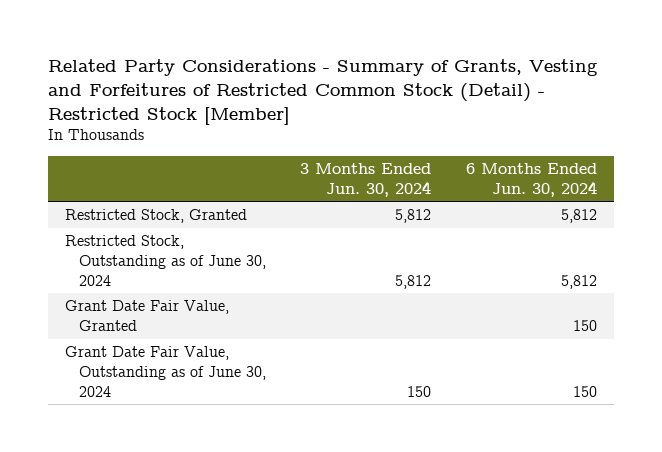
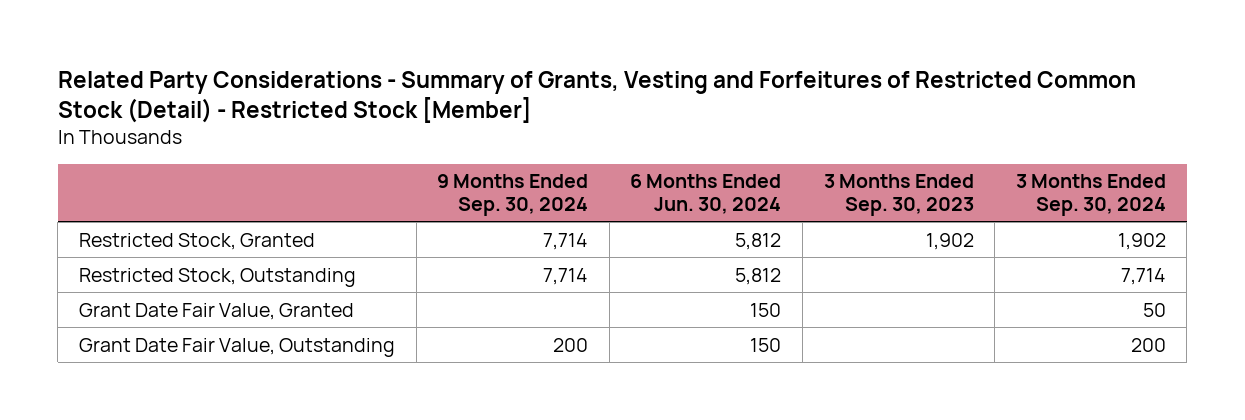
[300,162,432,197] 3 Months Ended Jun. 30, 2024 -> none
none -> [437,174,589,217] 9 Months Ended Sep. 30, 2024
none -> [823,174,974,217] 3 Months Ended Sep. 30, 2023
none -> [1015,174,1166,217] 3 Months Ended Sep. 30, 2024
[64,235,266,286] Restricted Stock, Outstanding as of June 30, 2024 -> [78,267,356,287] Restricted Stock, Outstanding
[64,346,266,397] Grant Date Fair Value, Outstanding as of June 30, 2024 -> [78,337,395,357] Grant Date Fair Value, Outstanding

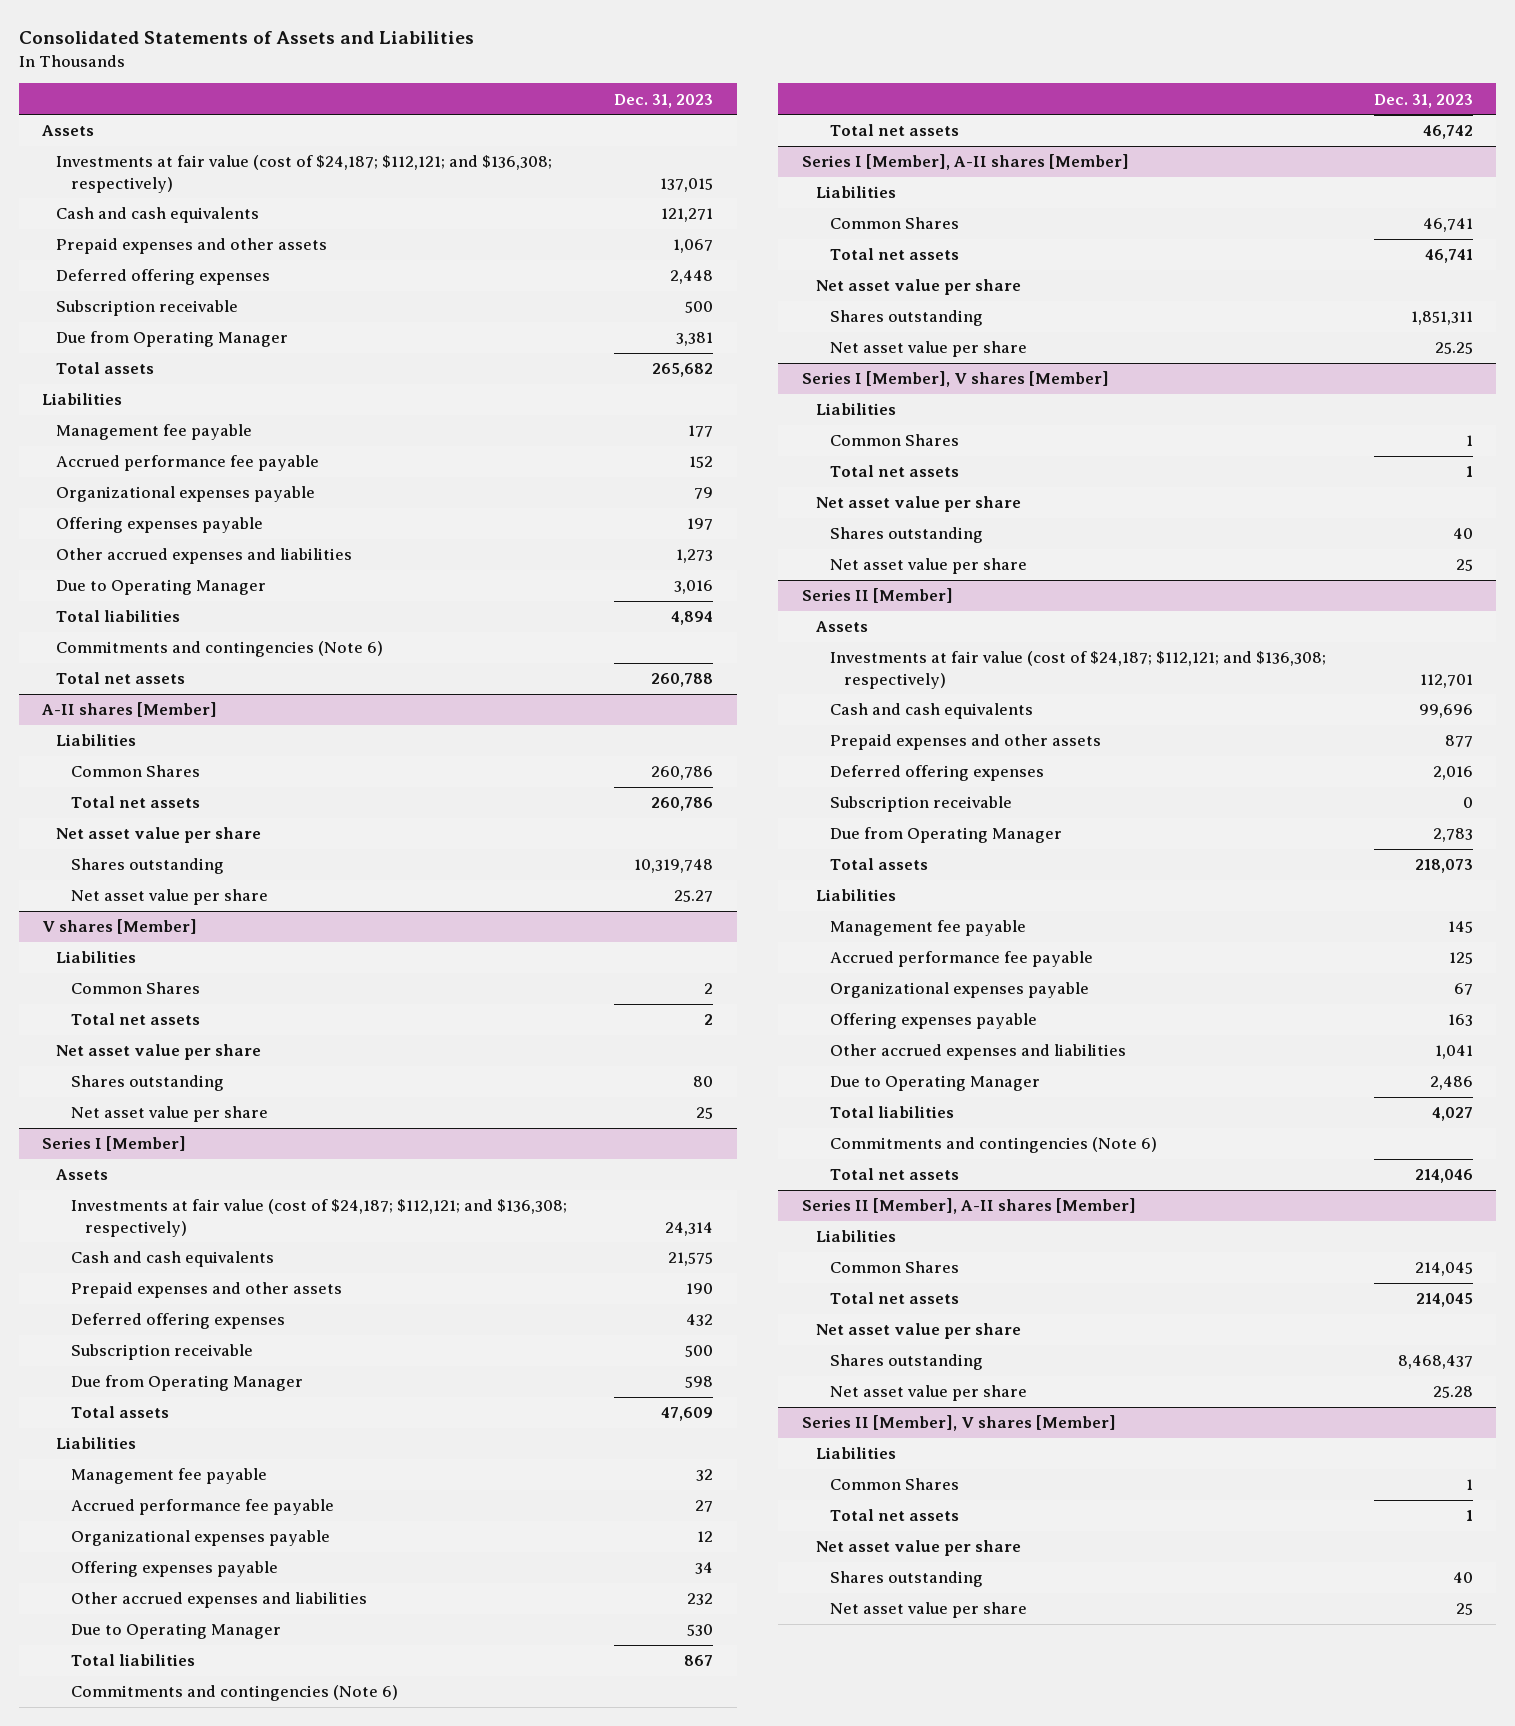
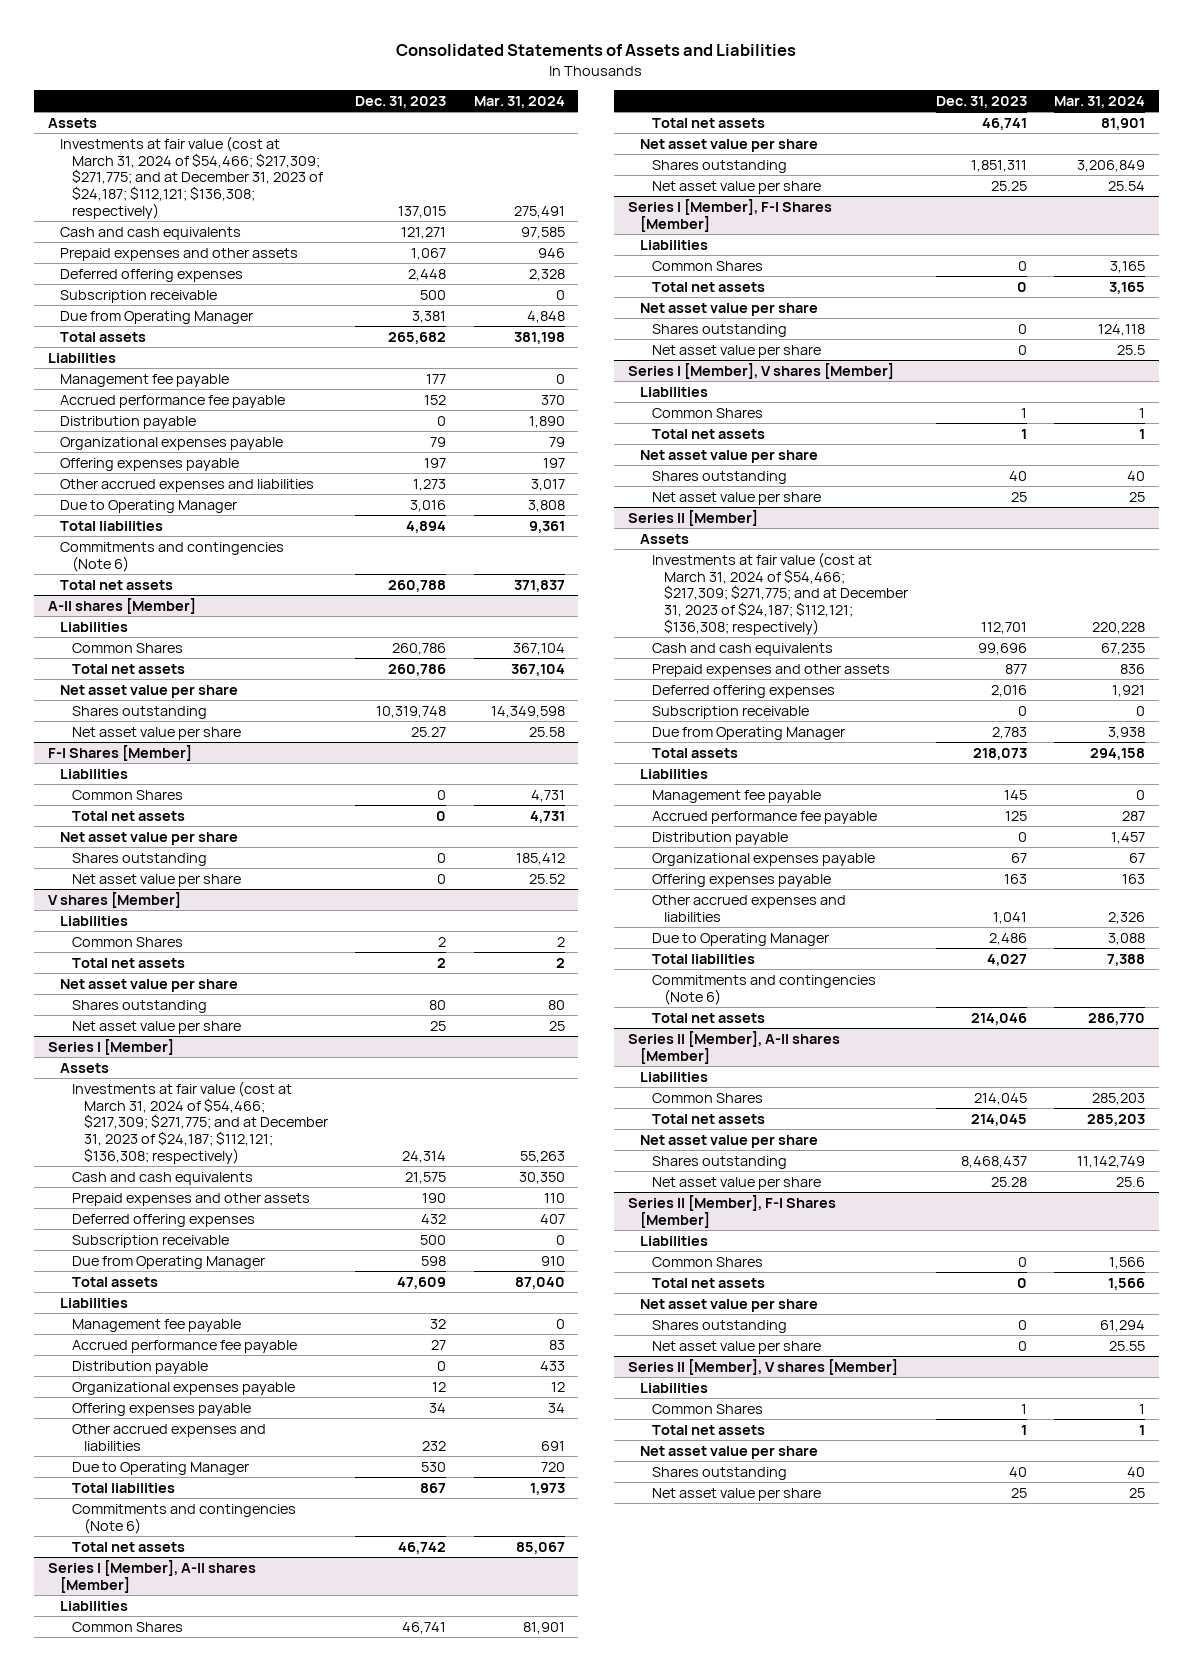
none -> [473,95,565,108] Mar. 31, 2024
[56,155,553,193] Investments at fair value (cost of $24,187; $112,121; and $136,308; respectively) -> [59,135,323,219] Investments at fair value (cost at March 31, 2024 of $54,466; $217,309; $271,775; and at December 31, 2023 of $24,187; $112,121; $136,308; respectively)
none -> [59,415,196,429] Distribution payable
none -> [47,744,192,761] F-I Shares [Member]
none -> [59,768,128,779] Liabilities
none -> [71,789,183,800] Common Shares
none -> [71,810,185,821] Total net assets
none -> [59,831,238,845] Net asset value per share
none -> [71,852,207,866] Shares outstanding
none -> [71,873,241,887] Net asset value per share
[70,1199,567,1237] Investments at fair value (cost of $24,187; $112,121; and $136,308; respectively) -> [71,1080,329,1164] Investments at fair value (cost at March 31, 2024 of $54,466; $217,309; $271,775; and at December 31, 2023 of $24,187; $112,121; $136,308; respectively)
none -> [71,1360,208,1374] Distribution payable
none -> [627,198,832,232] Series I [Member], F-I Shares [Member]
none -> [640,239,709,250] Liabilities
none -> [652,260,764,271] Common Shares
none -> [652,281,766,292] Total net assets
none -> [640,302,819,316] Net asset value per share
none -> [652,323,788,337] Shares outstanding
none -> [652,344,822,358] Net asset value per share
[830,651,1327,689] Investments at fair value (cost of $24,187; $112,121; and $136,308; respectively) -> [652,551,909,635] Investments at fair value (cost at March 31, 2024 of $54,466; $217,309; $271,775; and at December 31, 2023 of $24,187; $112,121; $136,308; respectively)
none -> [652,831,789,845] Distribution payable
none -> [627,1194,836,1228] Series II [Member], F-I Shares [Member]
none -> [640,1235,709,1246] Liabilities
none -> [652,1256,764,1267] Common Shares
none -> [652,1277,766,1288] Total net assets
none -> [640,1298,819,1312] Net asset value per share
none -> [652,1319,788,1333] Shares outstanding
none -> [652,1340,822,1354] Net asset value per share

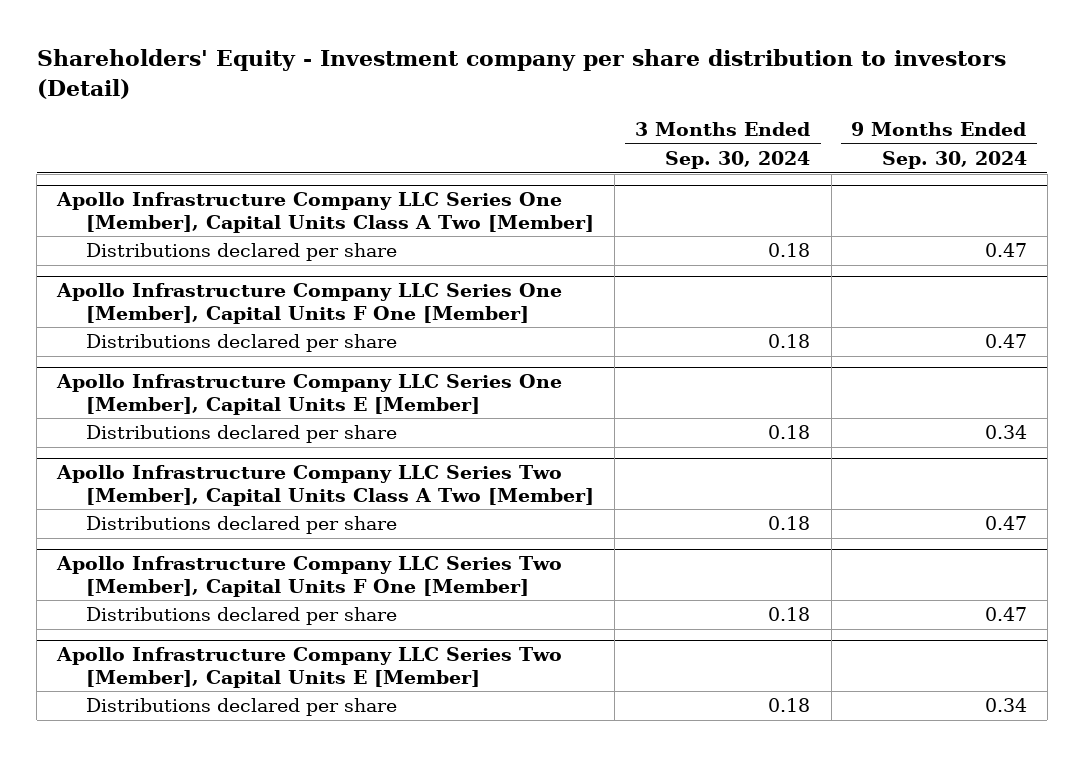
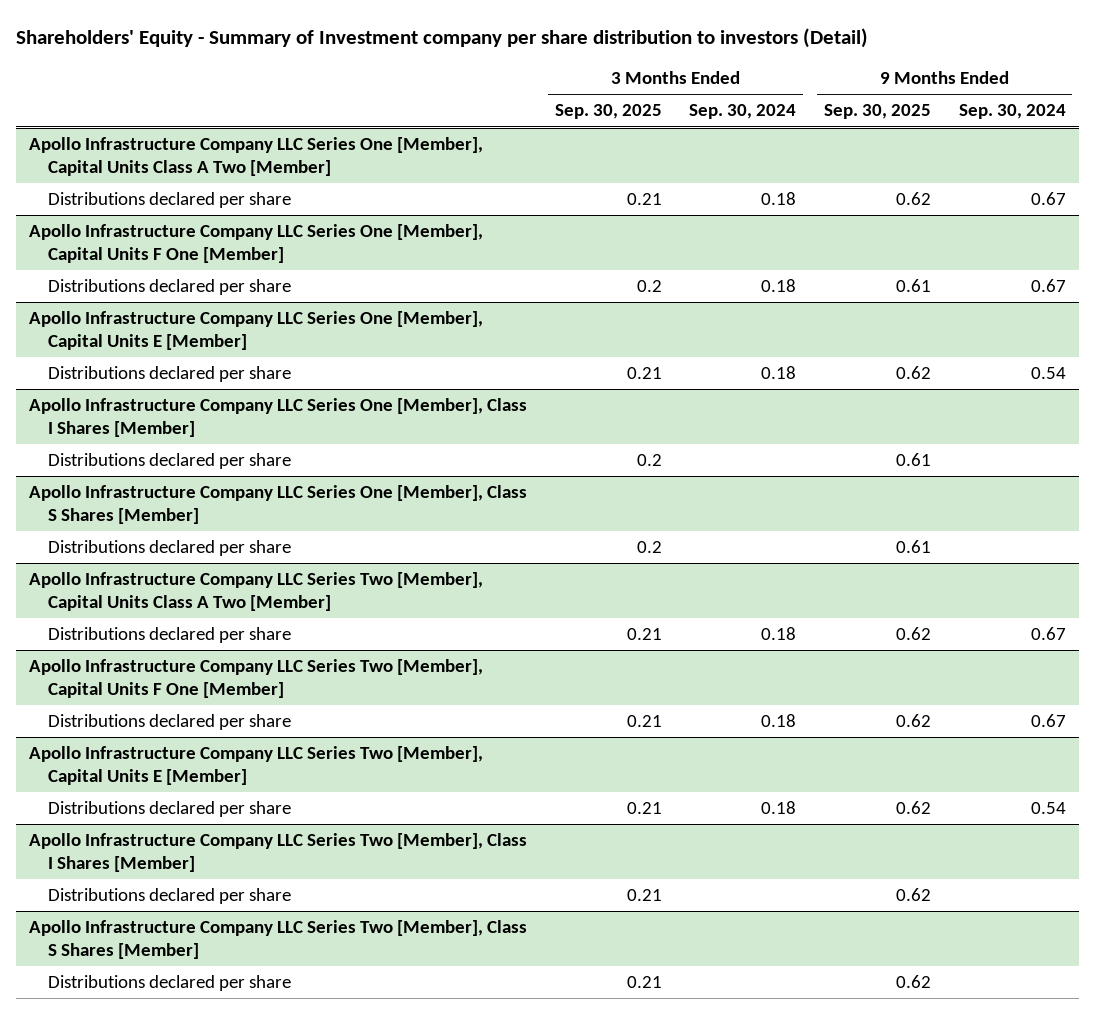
[36,49,1006,99] Shareholders' Equity - Investment company per share distribution to investors (Detail) -> [15,27,868,48] Shareholders' Equity - Summary of Investment company per share distribution to investors (Detail)
none -> [554,104,662,120] Sep. 30, 2025
none -> [823,104,931,120] Sep. 30, 2025
[984,243,1027,258] 0.47 -> [1030,192,1066,206] 0.67
[984,334,1027,349] 0.47 -> [1030,279,1066,293] 0.67
[984,425,1027,440] 0.34 -> [1030,367,1066,380] 0.54
none -> [29,398,528,437] Apollo Infrastructure Company LLC Series One [Member], Class I Shares [Member]
none -> [48,453,292,470] Distributions declared per share
none -> [29,485,528,524] Apollo Infrastructure Company LLC Series One [Member], Class S Shares [Member]
none -> [48,540,292,557] Distributions declared per share
[984,516,1027,531] 0.47 -> [1030,627,1066,641] 0.67
[984,607,1027,622] 0.47 -> [1030,714,1066,728] 0.67
[984,698,1027,713] 0.34 -> [1030,802,1066,815] 0.54
none -> [29,833,528,872] Apollo Infrastructure Company LLC Series Two [Member], Class I Shares [Member]
none -> [48,888,292,905] Distributions declared per share
none -> [29,920,528,959] Apollo Infrastructure Company LLC Series Two [Member], Class S Shares [Member]
none -> [48,975,292,992] Distributions declared per share

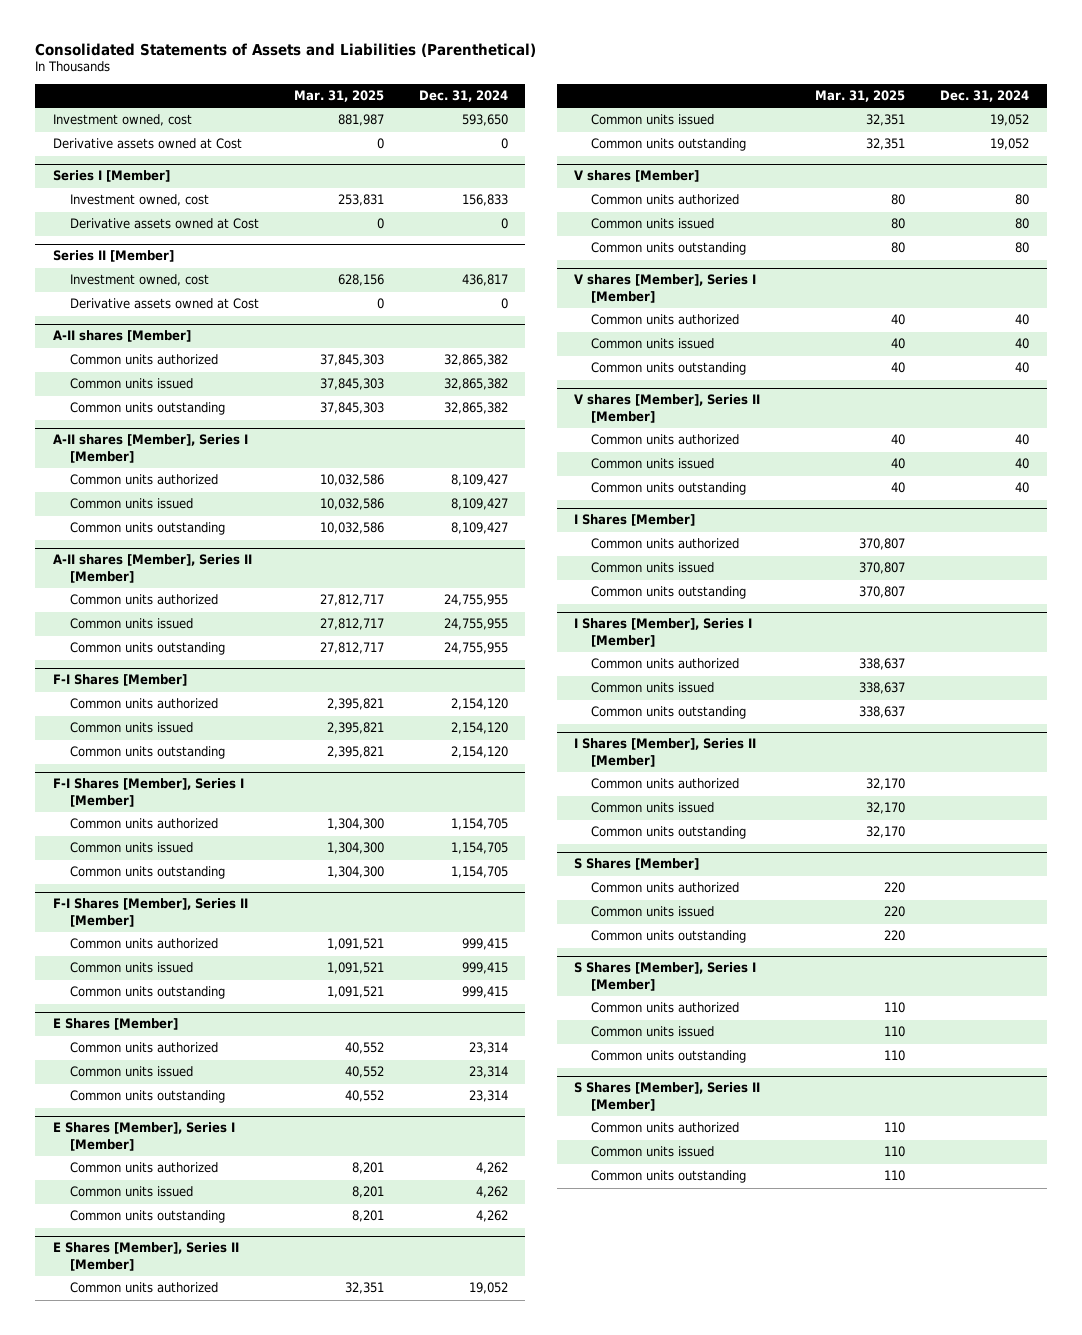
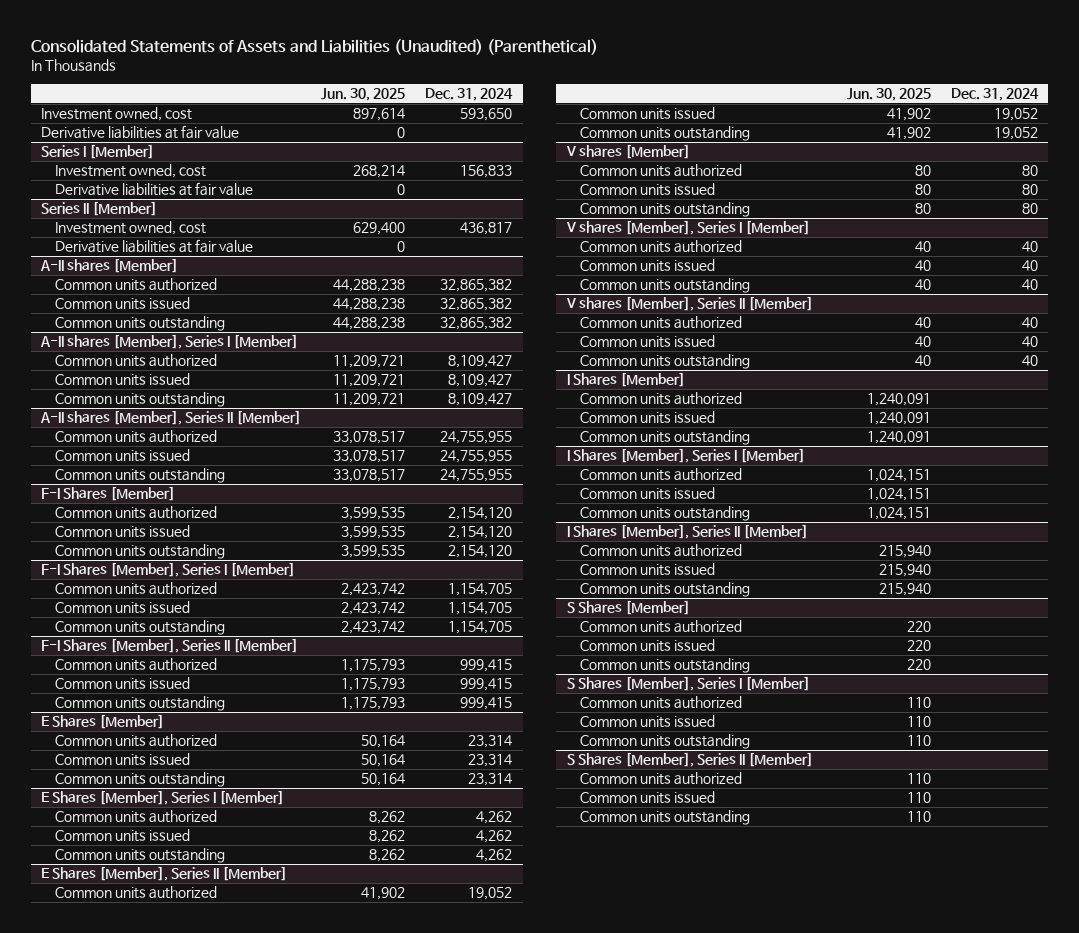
[35,42,537,57] Consolidated Statements of Assets and Liabilities (Parenthetical) -> [30,38,598,55] Consolidated Statements of Assets and Liabilities (Unaudited) (Parenthetical)
[294,90,385,103] Mar. 31, 2025 -> none
none -> [321,88,406,102] Jun. 30, 2025
[52,138,242,150] Derivative assets owned at Cost -> none
none -> [40,125,239,140] Derivative liabilities at fair value
[70,218,260,230] Derivative assets owned at Cost -> none
none -> [54,182,253,197] Derivative liabilities at fair value
[70,298,260,310] Derivative assets owned at Cost -> none
none -> [54,239,253,254] Derivative liabilities at fair value

